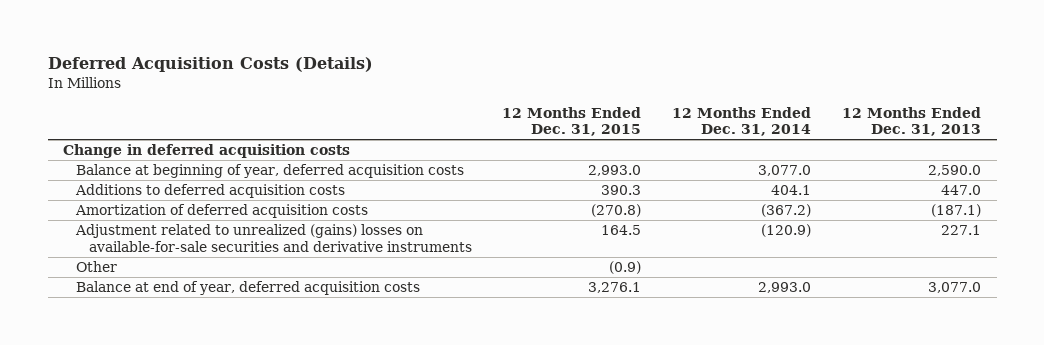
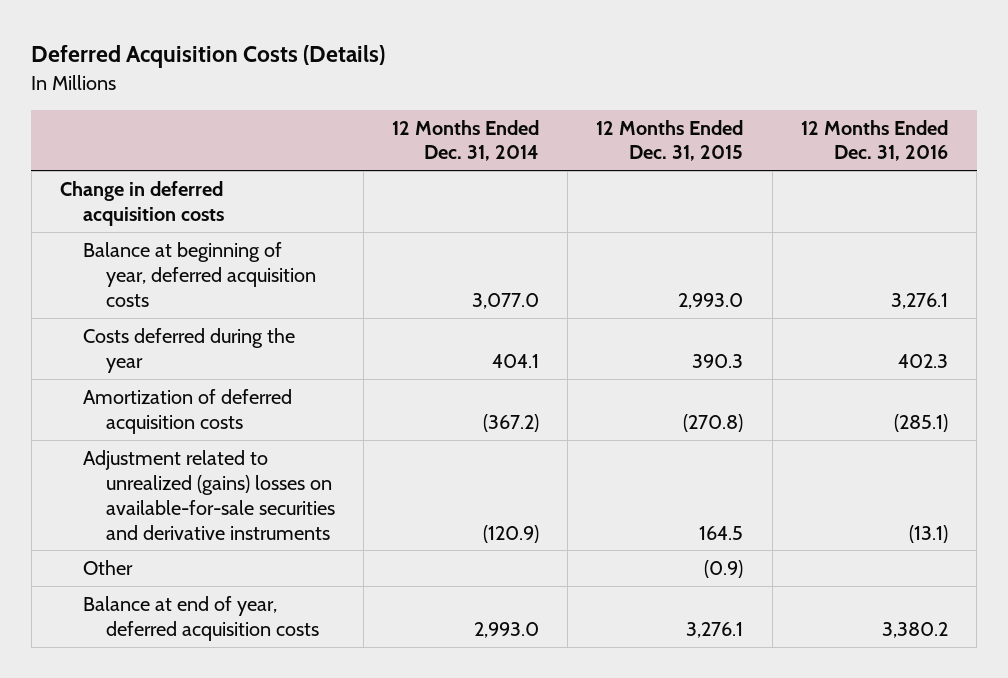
[842,106,982,137] 12 Months Ended Dec. 31, 2013 -> none
none -> [800,119,948,162] 12 Months Ended Dec. 31, 2016
[74,184,345,199] Additions to deferred acquisition costs -> [82,328,295,373] Costs deferred during the year

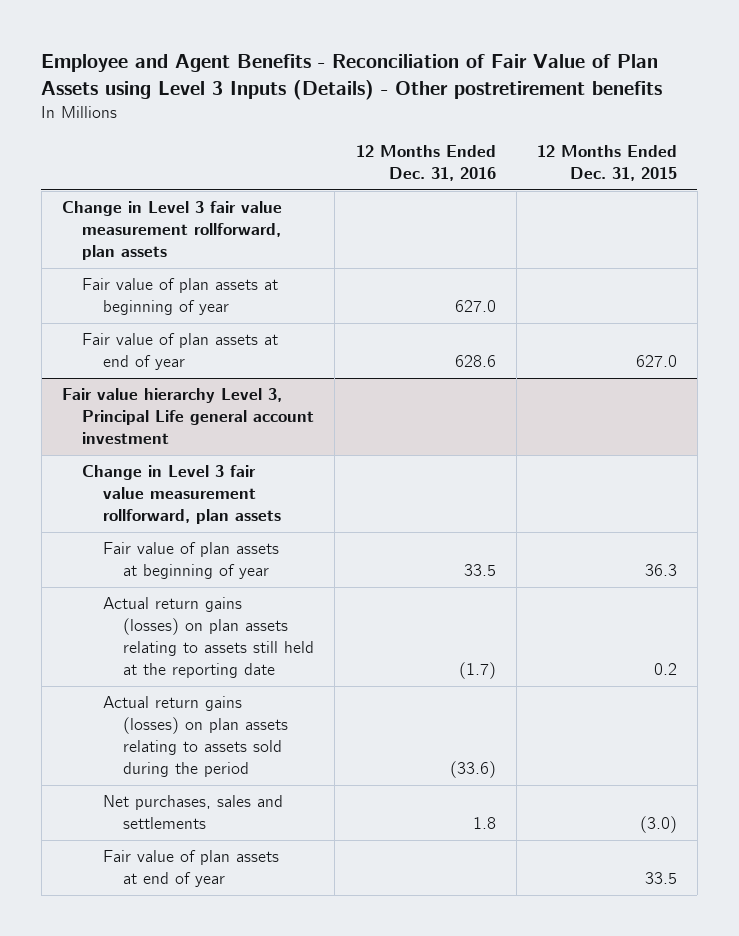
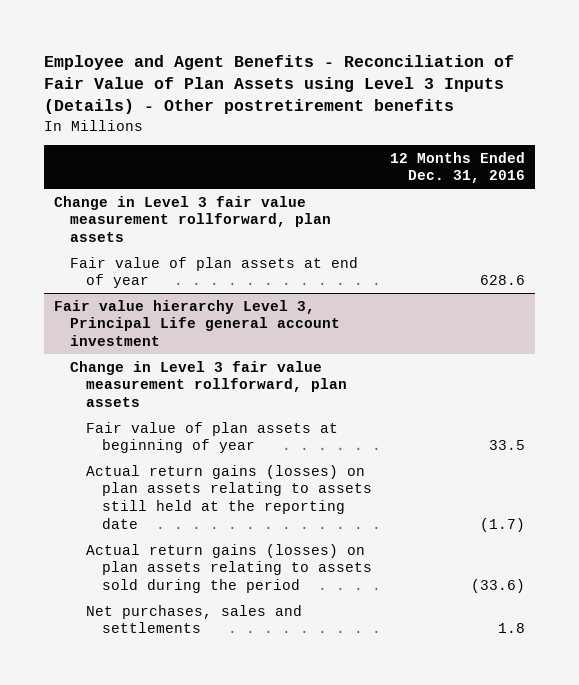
[536,145,677,182] 12 Months Ended Dec. 31, 2015 -> none
[82,278,279,316] Fair value of plan assets at beginning of year -> none
[102,850,279,888] Fair value of plan assets at end of year -> none

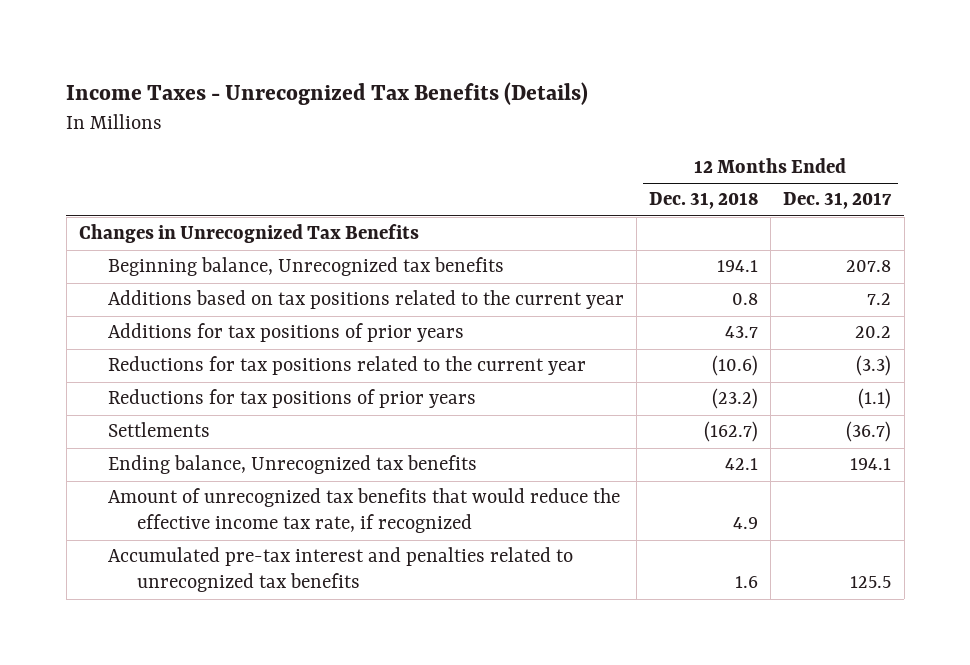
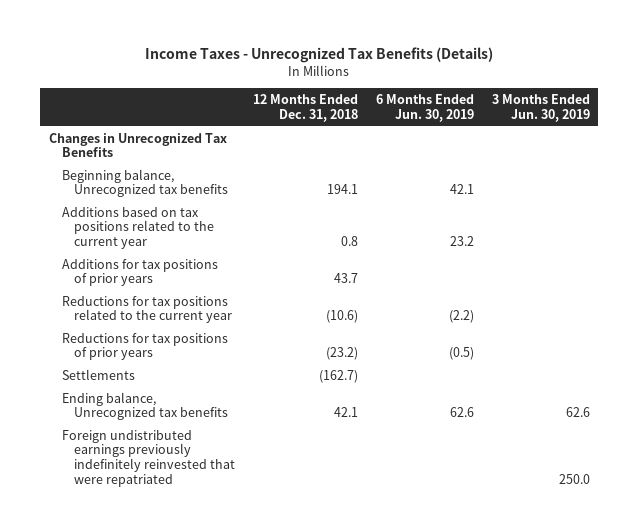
[783,192,893,210] Dec. 31, 2017 -> none
none -> [375,94,474,122] 6 Months Ended Jun. 30, 2019
none -> [491,94,590,122] 3 Months Ended Jun. 30, 2019
[107,488,620,534] Amount of unrecognized tax benefits that would reduce the effective income tax rate, if recognized -> none
[107,547,573,593] Accumulated pre-tax interest and penalties related to unrecognized tax benefits -> none
none -> [61,429,236,487] Foreign undistributed earnings previously indefinitely reinvested that were repatriated

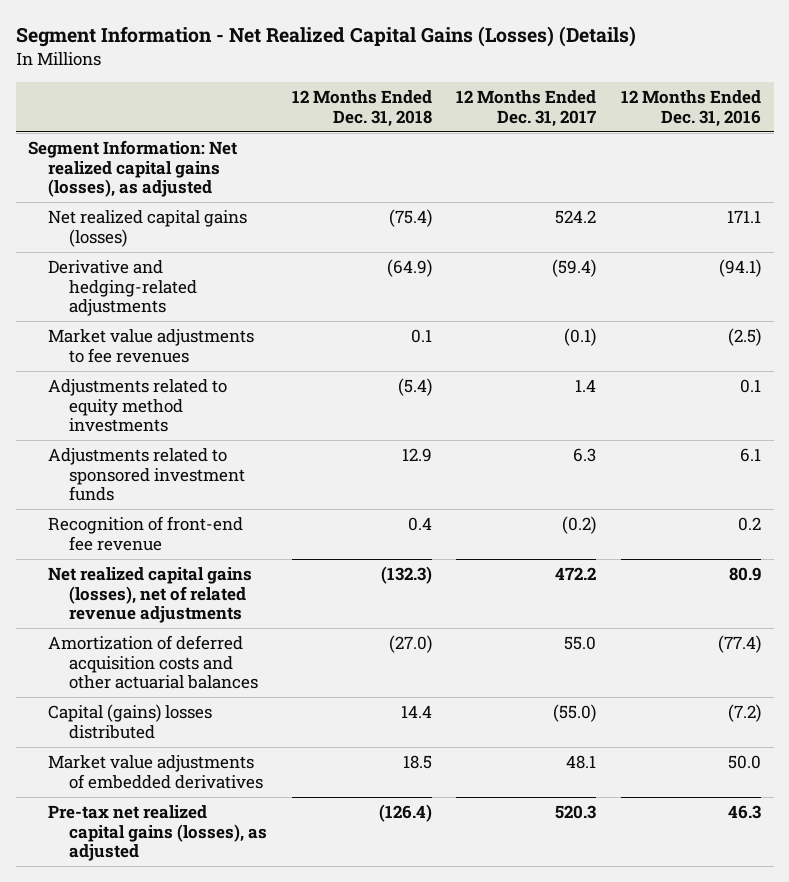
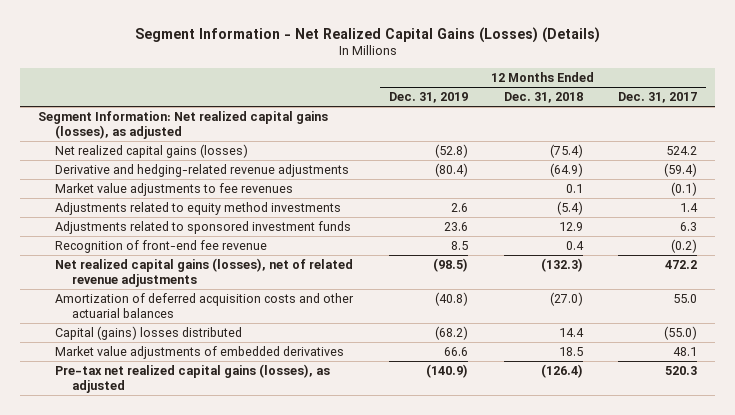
[621,90,762,127] 12 Months Ended Dec. 31, 2016 -> none
none -> [388,92,468,104] Dec. 31, 2019
[48,260,197,317] Derivative and hedging-related adjustments -> [54,164,349,178] Derivative and hedging-related revenue adjustments

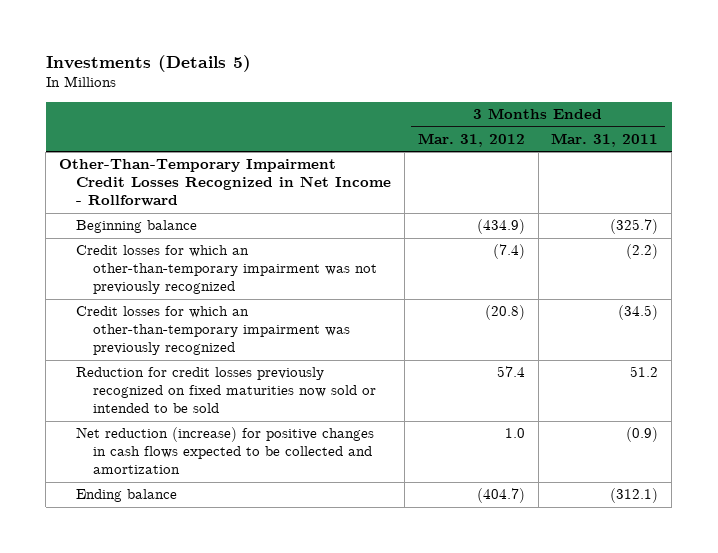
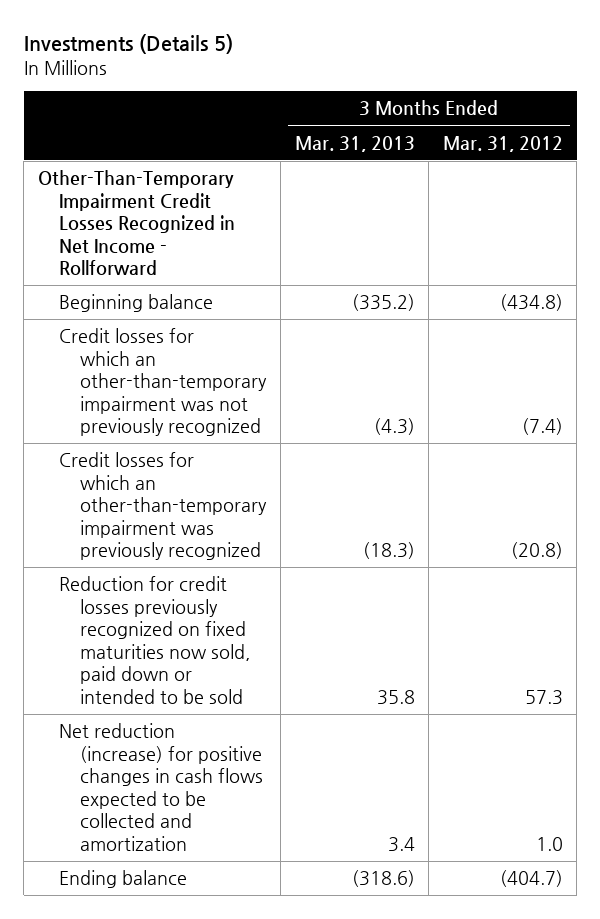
[551,132,659,147] Mar. 31, 2011 -> none
none -> [294,135,415,152] Mar. 31, 2013
[476,219,525,235] (434.9) -> [499,294,563,312] (434.8)
[76,367,377,414] Reduction for credit losses previously recognized on fixed maturities now sold or intended to be sold -> [59,576,251,704] Reduction for credit losses previously recognized on fixed maturities now sold, paid down or intended to be sold
[496,366,525,378] 57.4 -> [524,689,563,705] 57.3

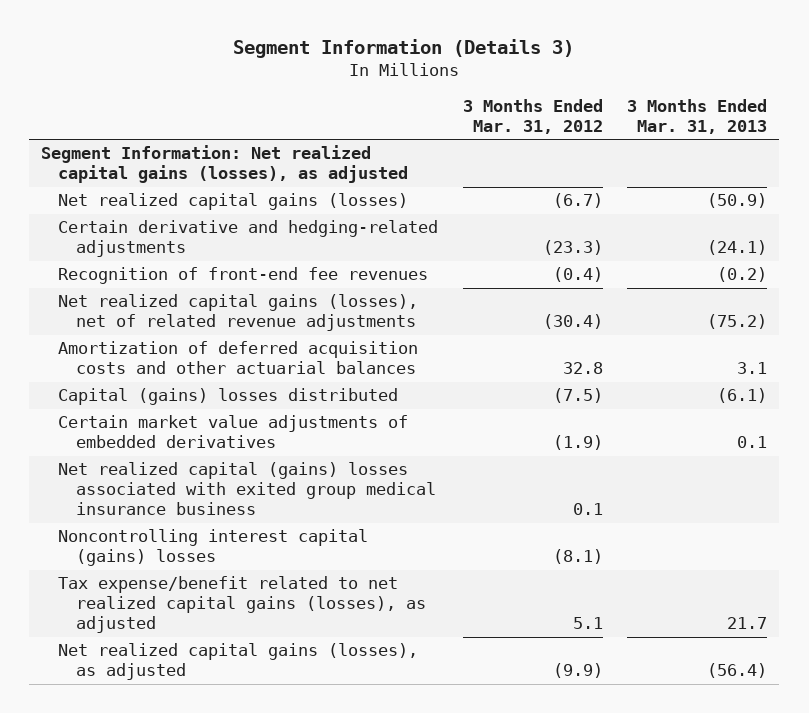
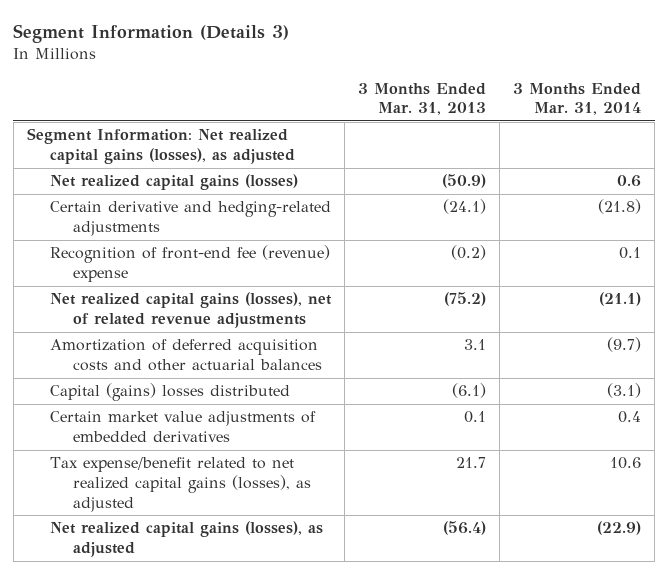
[462,98,603,134] 3 Months Ended Mar. 31, 2012 -> none
none -> [513,82,642,116] 3 Months Ended Mar. 31, 2014
[58,267,429,285] Recognition of front-end fee revenues -> [50,245,331,283] Recognition of front-end fee (revenue) expense
[58,462,436,516] Net realized capital (gains) losses associated with exited group medical insurance business -> none
[58,529,369,567] Noncontrolling interest capital (gains) losses -> none

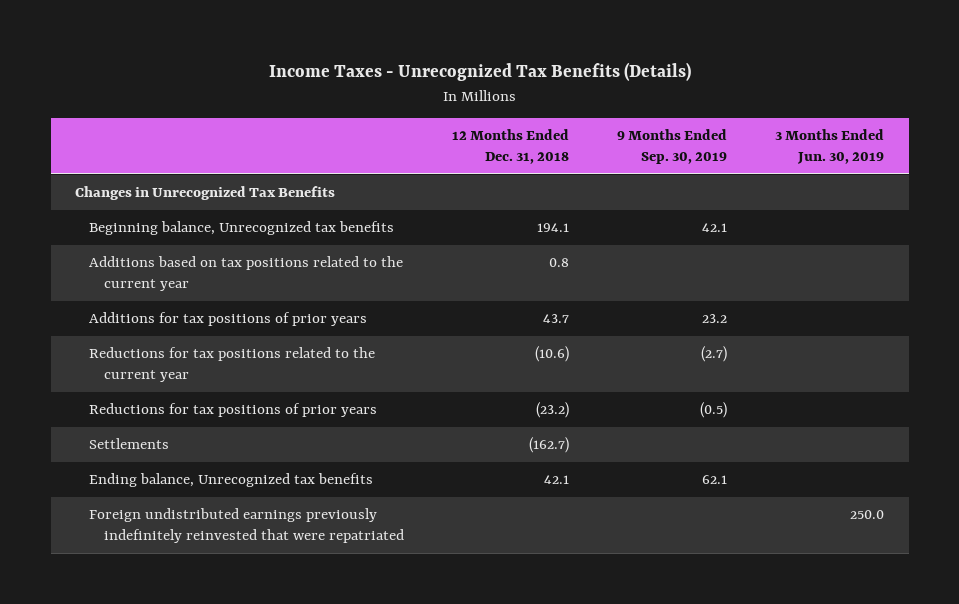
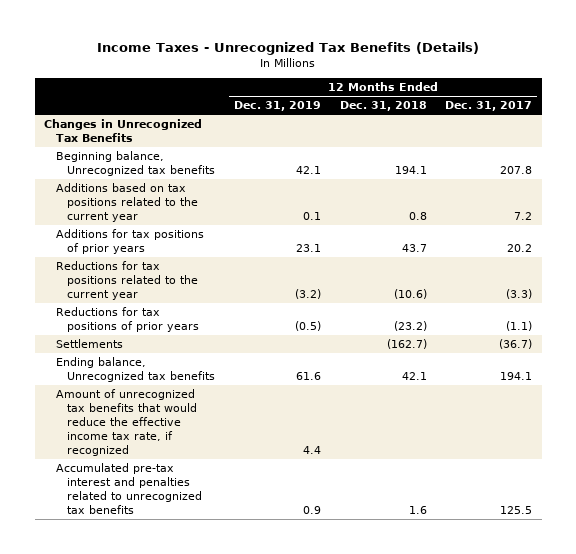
[617,128,728,165] 9 Months Ended Sep. 30, 2019 -> none
[775,128,885,165] 3 Months Ended Jun. 30, 2019 -> none
none -> [233,101,321,112] Dec. 31, 2019
none -> [445,101,533,112] Dec. 31, 2017
[89,508,405,544] Foreign undistributed earnings previously indefinitely reinvested that were repatriated -> none
none -> [55,389,198,457] Amount of unrecognized tax benefits that would reduce the effective income tax rate, if recognized
none -> [55,463,203,515] Accumulated pre-tax interest and penalties related to unrecognized tax benefits

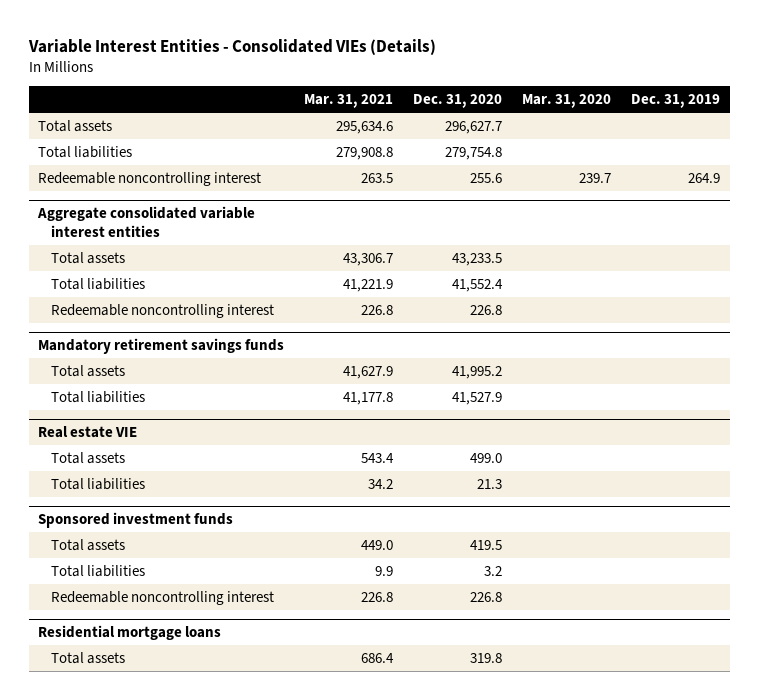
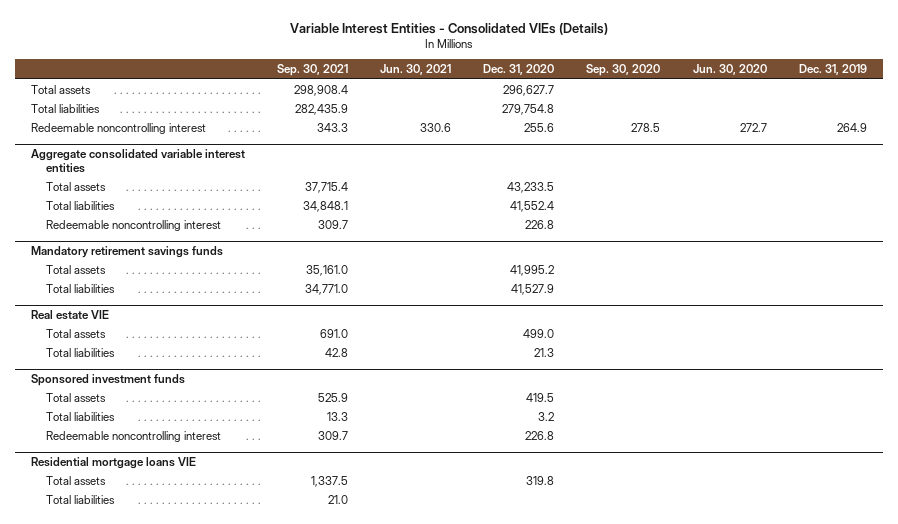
[304,94,394,109] Mar. 31, 2021 -> none
[522,94,612,109] Mar. 31, 2020 -> none
none -> [277,64,349,77] Sep. 30, 2021
none -> [380,64,452,76] Jun. 30, 2021
none -> [586,64,661,77] Sep. 30, 2020
none -> [692,64,767,76] Jun. 30, 2020
[38,625,222,641] Residential mortgage loans -> [31,456,197,469] Residential mortgage loans VIE
none -> [46,494,116,504] Total liabilities

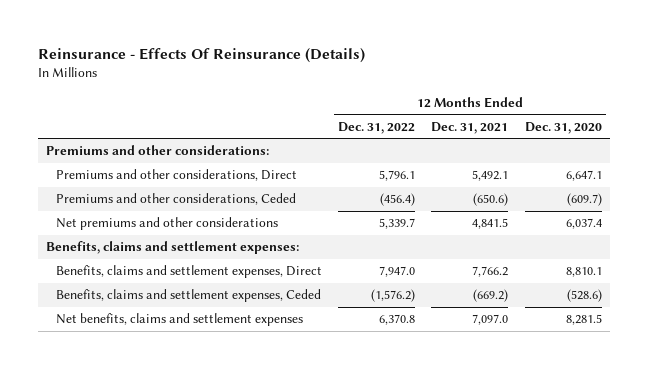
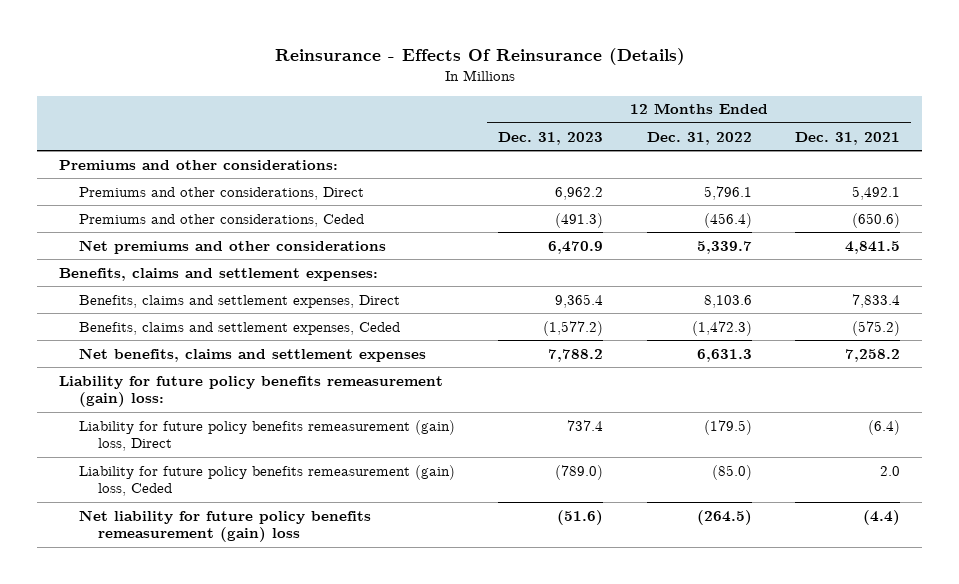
[524,121,602,134] Dec. 31, 2020 -> none
none -> [498,131,604,145] Dec. 31, 2023
[379,266,416,278] 7,947.0 -> [703,294,752,308] 8,103.6
[472,266,509,278] 7,766.2 -> [852,293,901,308] 7,833.4
[371,289,416,303] (1,576.2) -> [691,320,752,336] (1,472.3)
[473,289,509,303] (669.2) -> [852,320,901,336] (575.2)
[379,314,416,326] 6,370.8 -> [696,348,752,362] 6,631.3
[472,314,509,326] 7,097.0 -> [845,348,901,362] 7,258.2
none -> [59,375,444,408] Liability for future policy benefits remeasurement (gain) loss:
none -> [78,419,455,452] Liability for future policy benefits remeasurement (gain) loss, Direct
none -> [78,464,455,497] Liability for future policy benefits remeasurement (gain) loss, Ceded
none -> [78,509,371,543] Net liability for future policy benefits remeasurement (gain) loss

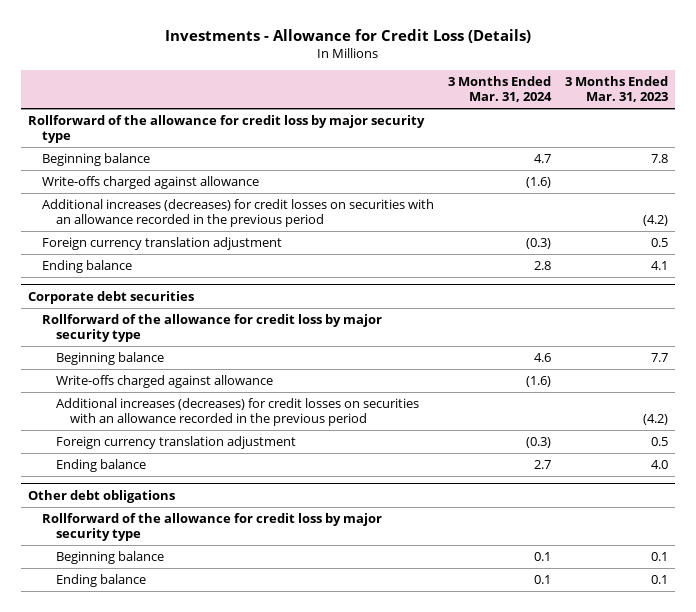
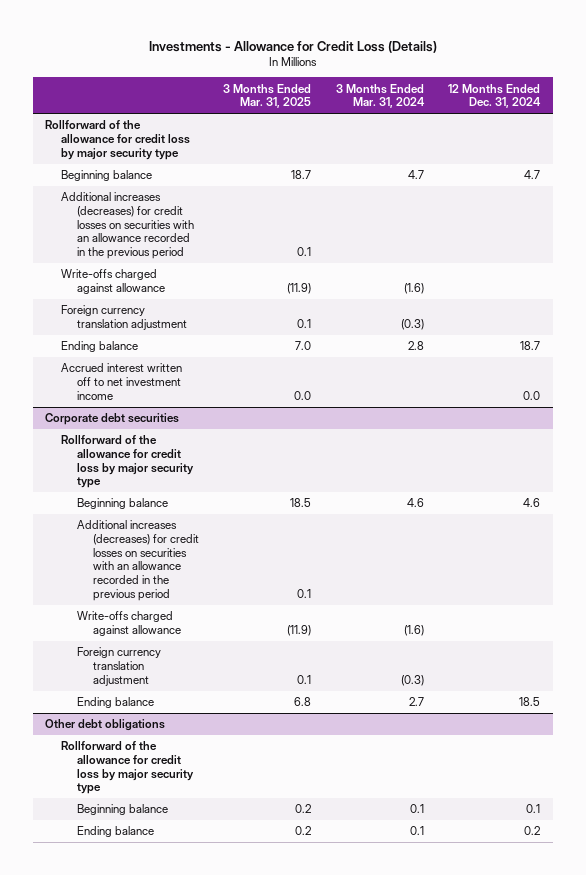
[564,76,668,103] 3 Months Ended Mar. 31, 2023 -> none
none -> [223,83,312,109] 3 Months Ended Mar. 31, 2025
none -> [448,83,542,109] 12 Months Ended Dec. 31, 2024
[42,176,260,190] Write-offs charged against allowance -> [61,269,165,294] Write-offs charged against allowance
none -> [61,363,183,400] Accrued interest written off to net investment income
[56,375,274,389] Write-offs charged against allowance -> [76,611,181,636] Write-offs charged against allowance

